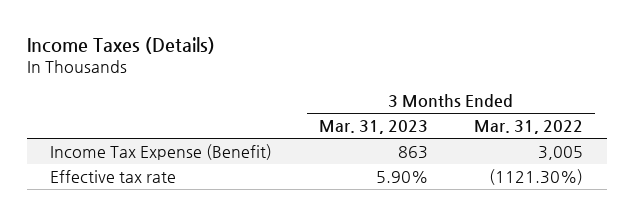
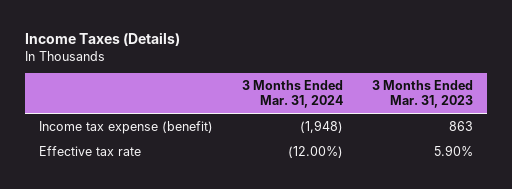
[474,120,584,135] Mar. 31, 2022 -> none
none -> [242,79,344,109] 3 Months Ended Mar. 31, 2024
[50,144,273,161] Income Tax Expense (Benefit) -> [39,120,214,134] Income tax expense (benefit)

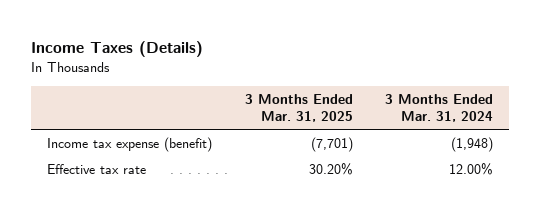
[371,79,473,109] 3 Months Ended Mar. 31, 2023 -> none
none -> [244,93,353,123] 3 Months Ended Mar. 31, 2025
[288,145,344,158] (12.00%) -> [449,162,494,175] 12.00%

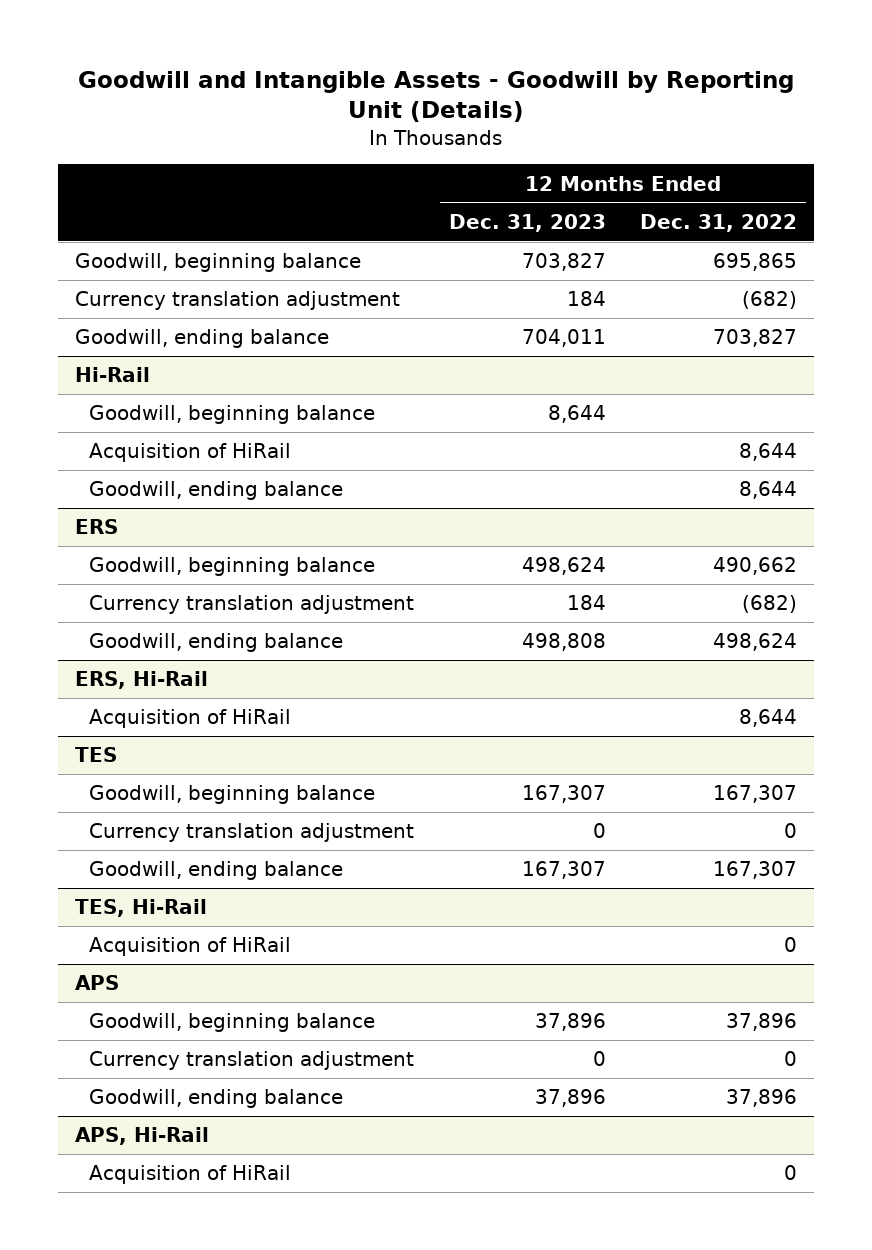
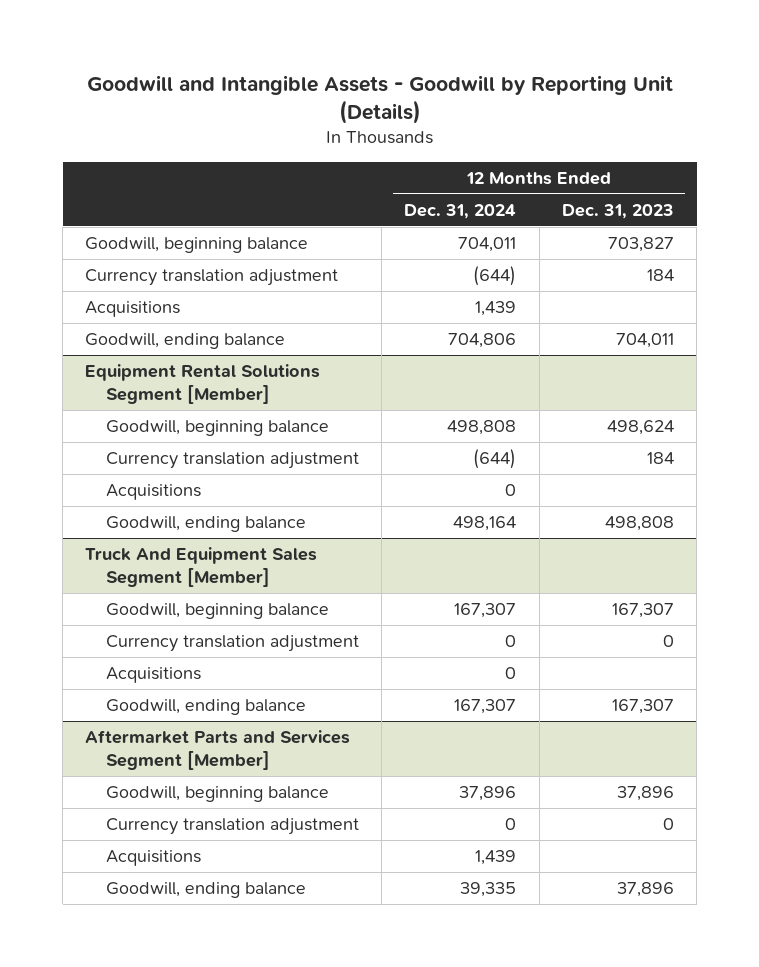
[640,213,798,232] Dec. 31, 2022 -> none
none -> [404,203,517,219] Dec. 31, 2024
none -> [85,301,181,318] Acquisitions
[75,367,151,383] Hi-Rail -> none
[89,405,376,425] Goodwill, beginning balance -> none
[89,443,292,463] Acquisition of HiRail -> none
[89,481,344,501] Goodwill, ending balance -> none
[75,519,119,535] ERS -> [85,364,321,405] Equipment Rental Solutions Segment [Member]
none -> [105,484,201,501] Acquisitions
[75,671,209,690] ERS, Hi-Rail -> none
[89,709,292,729] Acquisition of HiRail -> none
[75,747,118,763] TES -> [85,547,318,588] Truck And Equipment Sales Segment [Member]
none -> [105,667,201,684] Acquisitions
[75,899,208,918] TES, Hi-Rail -> none
[89,937,292,957] Acquisition of HiRail -> none
[75,975,120,991] APS -> [85,730,351,771] Aftermarket Parts and Services Segment [Member]
none -> [105,850,201,867] Acquisitions
[75,1127,210,1146] APS, Hi-Rail -> none
[89,1165,292,1185] Acquisition of HiRail -> none

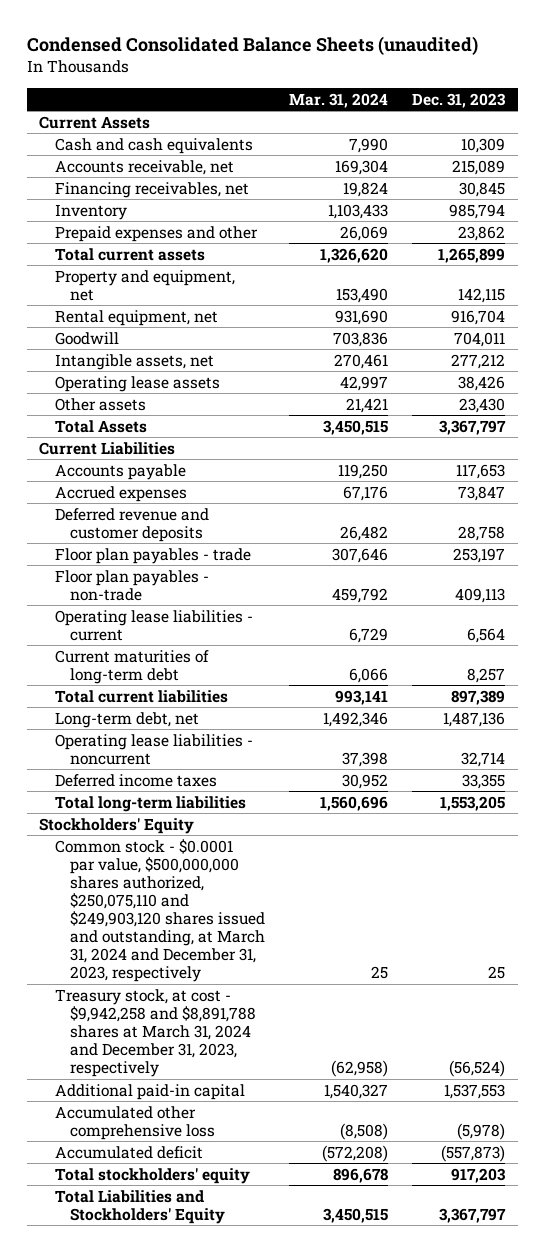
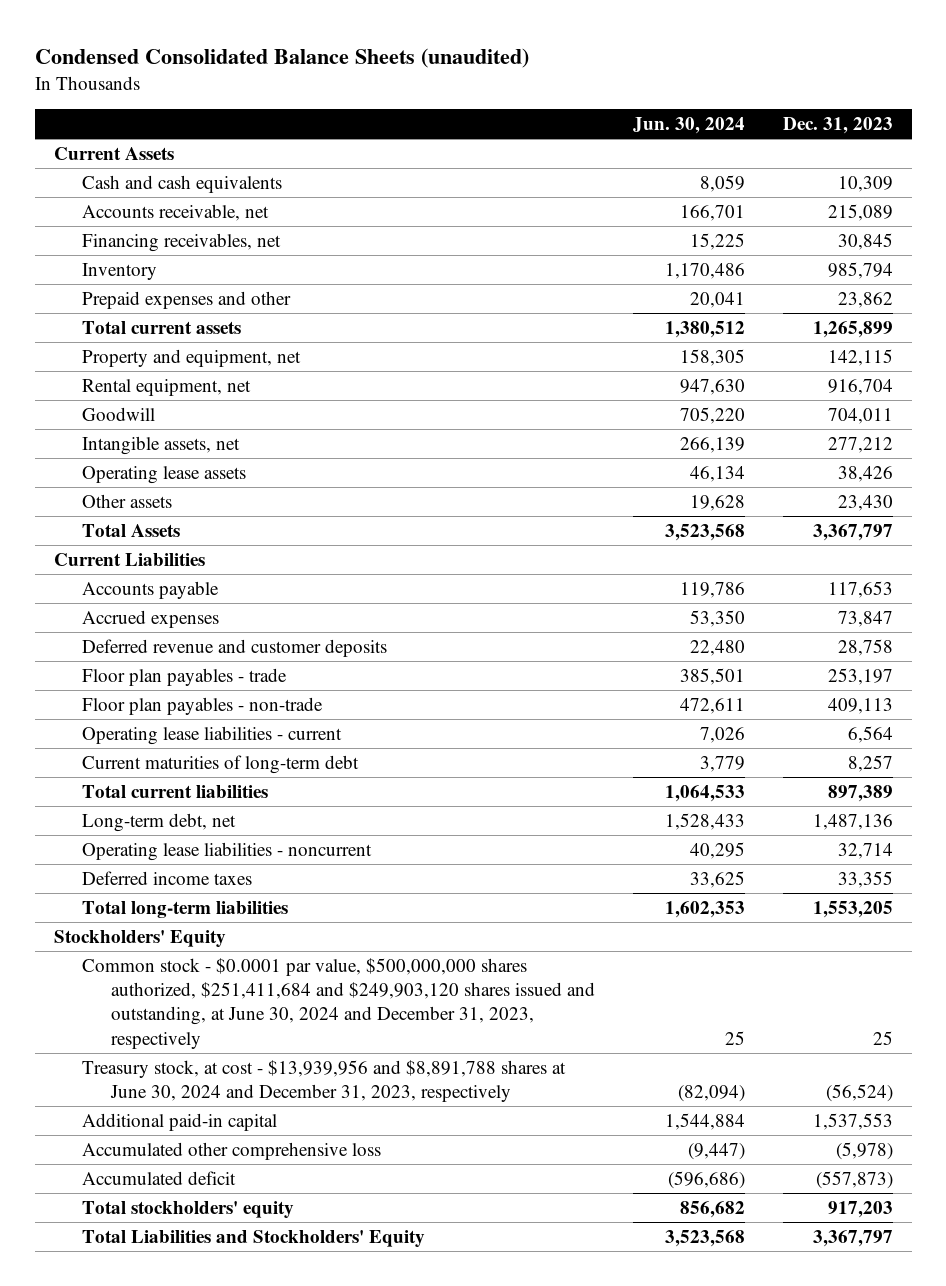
[289,92,389,108] Mar. 31, 2024 -> none
none -> [632,117,745,135] Jun. 30, 2024
[54,838,265,983] Common stock - $0.0001 par value, $500,000,000 shares authorized, $250,075,110 and $249,903,120 shares issued and outstanding, at March 31, 2024 and December 31, 2023, respectively -> [82,957,595,1049] Common stock - $0.0001 par value, $500,000,000 shares authorized, $251,411,684 and $249,903,120 shares issued and outstanding, at June 30, 2024 and December 31, 2023, respectively
[54,988,256,1077] Treasury stock, at cost - $9,942,258 and $8,891,788 shares at March 31, 2024 and December 31, 2023, respectively -> [82,1059,567,1103] Treasury stock, at cost - $13,939,956 and $8,891,788 shares at June 30, 2024 and December 31, 2023, respectively

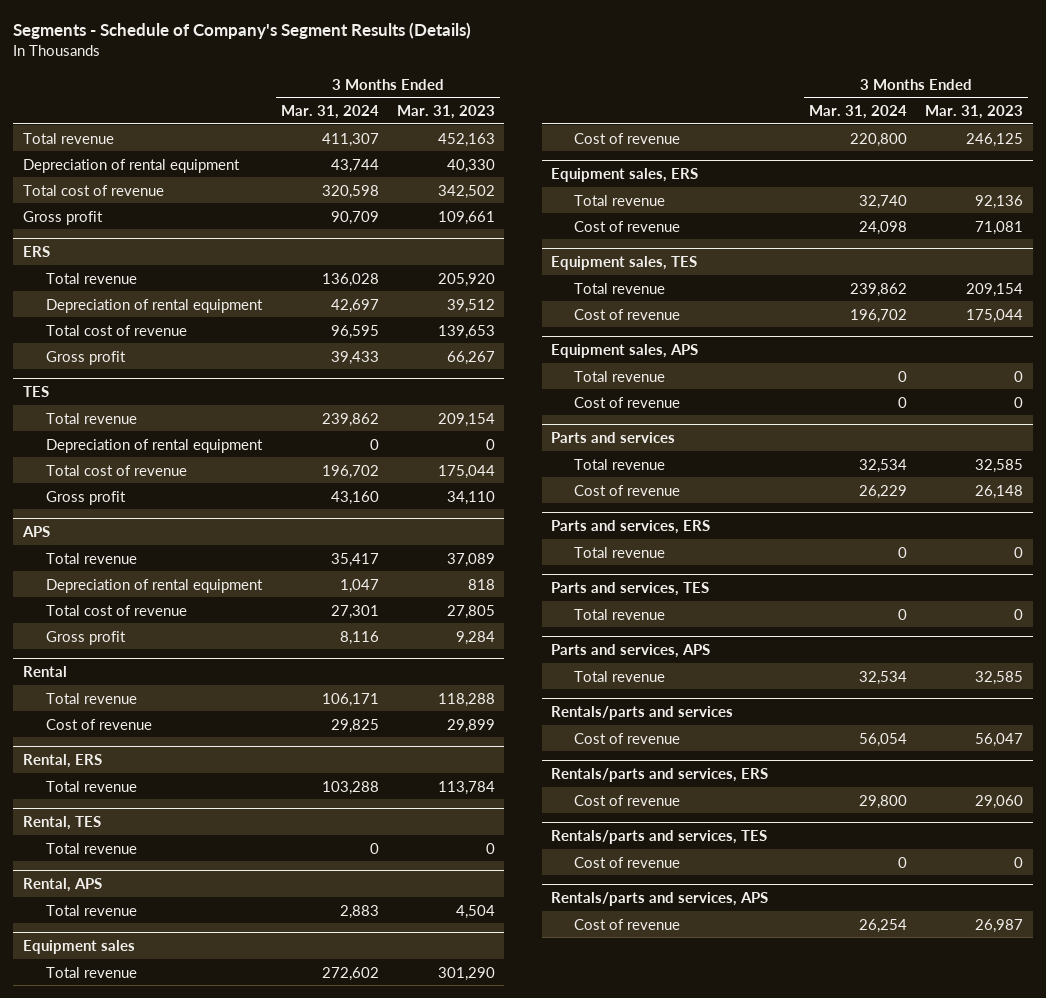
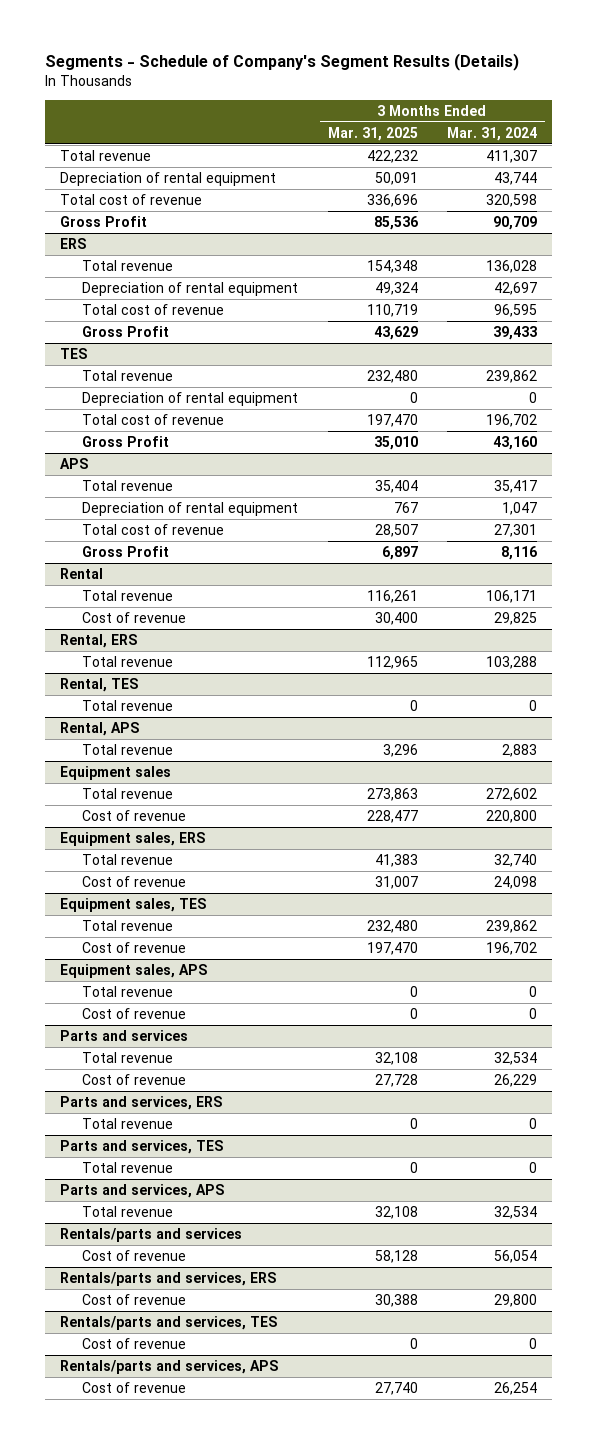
[397,105,496,120] Mar. 31, 2023 -> none
none -> [327,126,418,141] Mar. 31, 2025
[22,210,103,225] Gross profit -> [60,215,148,227] Gross Profit
[46,350,127,365] Gross profit -> [81,325,169,337] Gross Profit
[46,490,127,505] Gross profit -> [81,435,169,447] Gross Profit
[46,630,127,645] Gross profit -> [81,545,169,557] Gross Profit

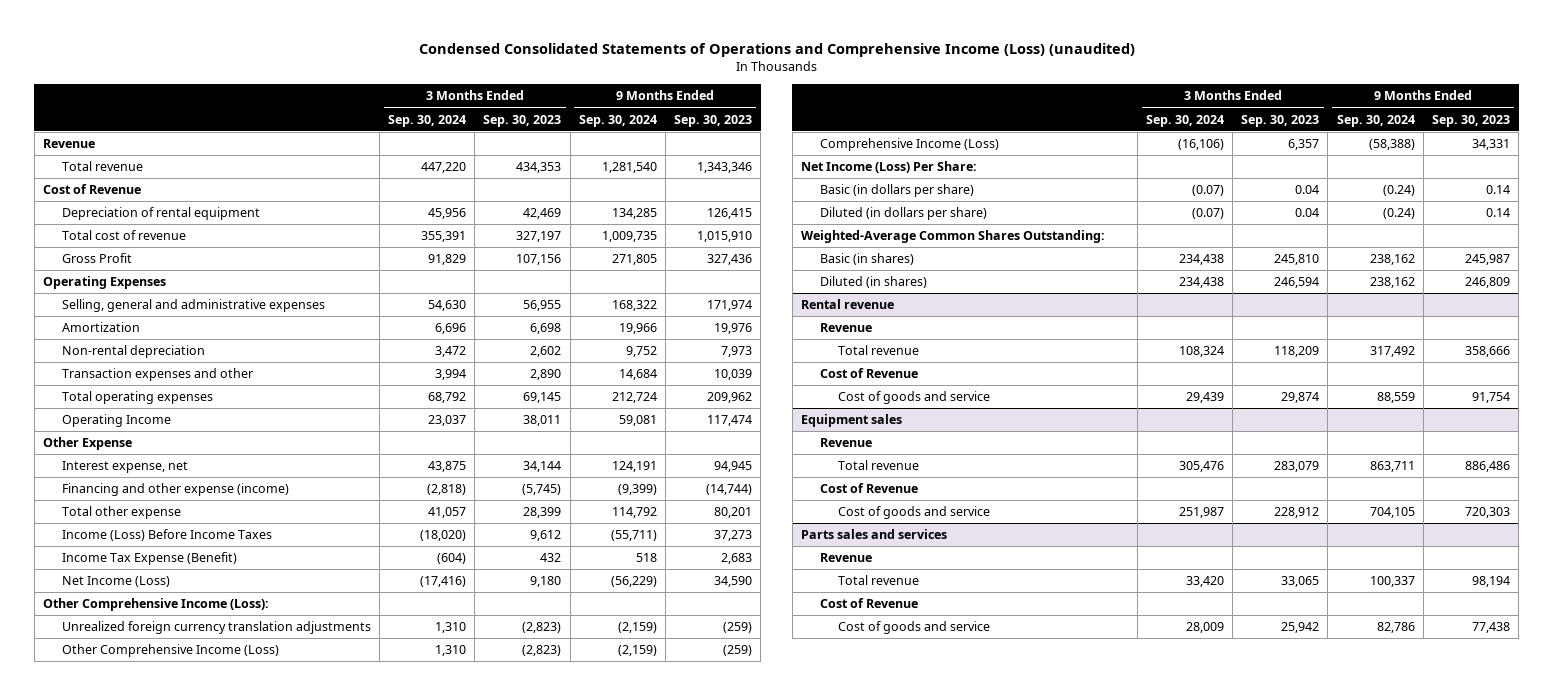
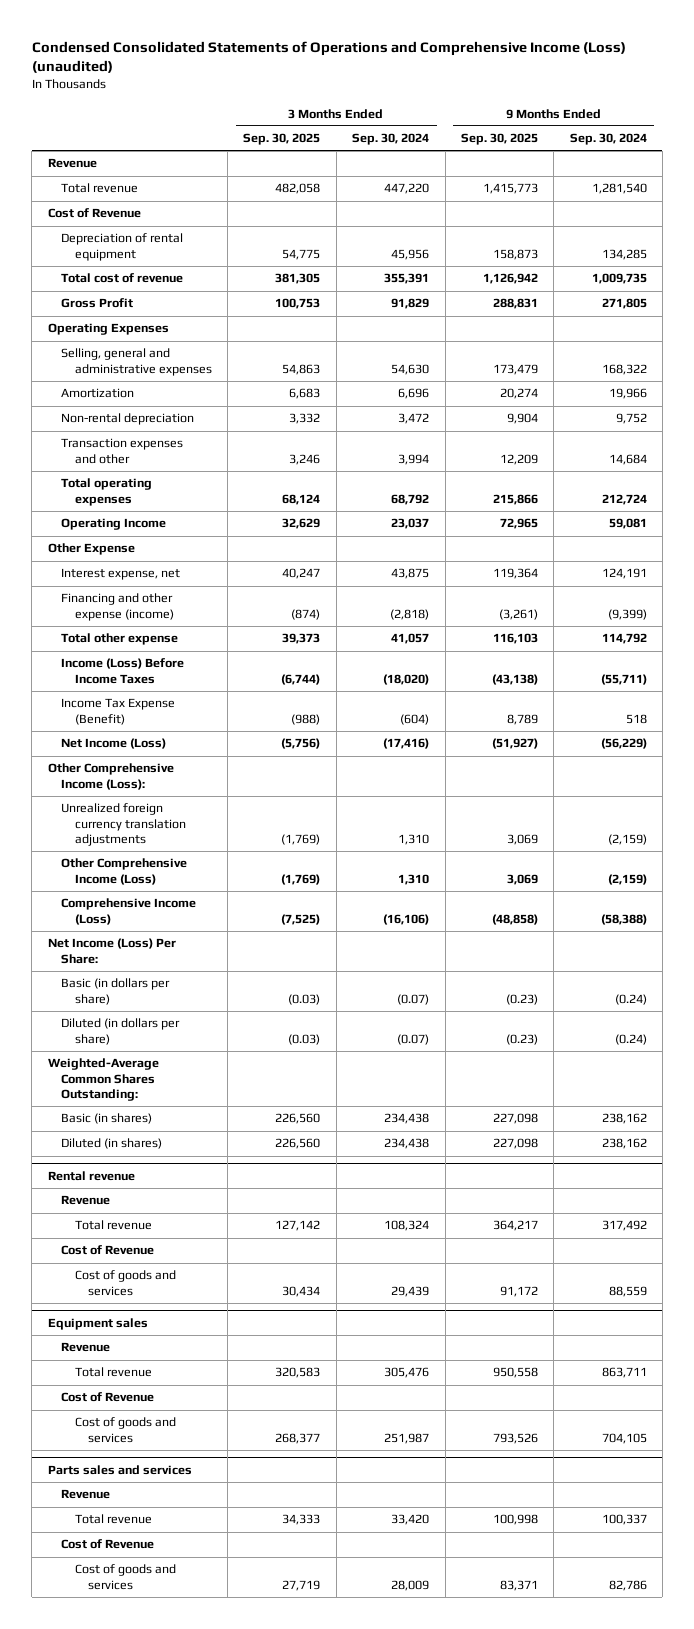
[483,114,562,127] Sep. 30, 2023 -> none
[674,114,753,127] Sep. 30, 2023 -> none
none -> [243,133,321,146] Sep. 30, 2025
none -> [460,133,538,146] Sep. 30, 2025
[838,391,991,405] Cost of goods and service -> [74,1270,176,1296] Cost of goods and services
[838,506,991,520] Cost of goods and service -> [74,1417,176,1443] Cost of goods and services
[838,621,991,635] Cost of goods and service -> [74,1564,176,1590] Cost of goods and services

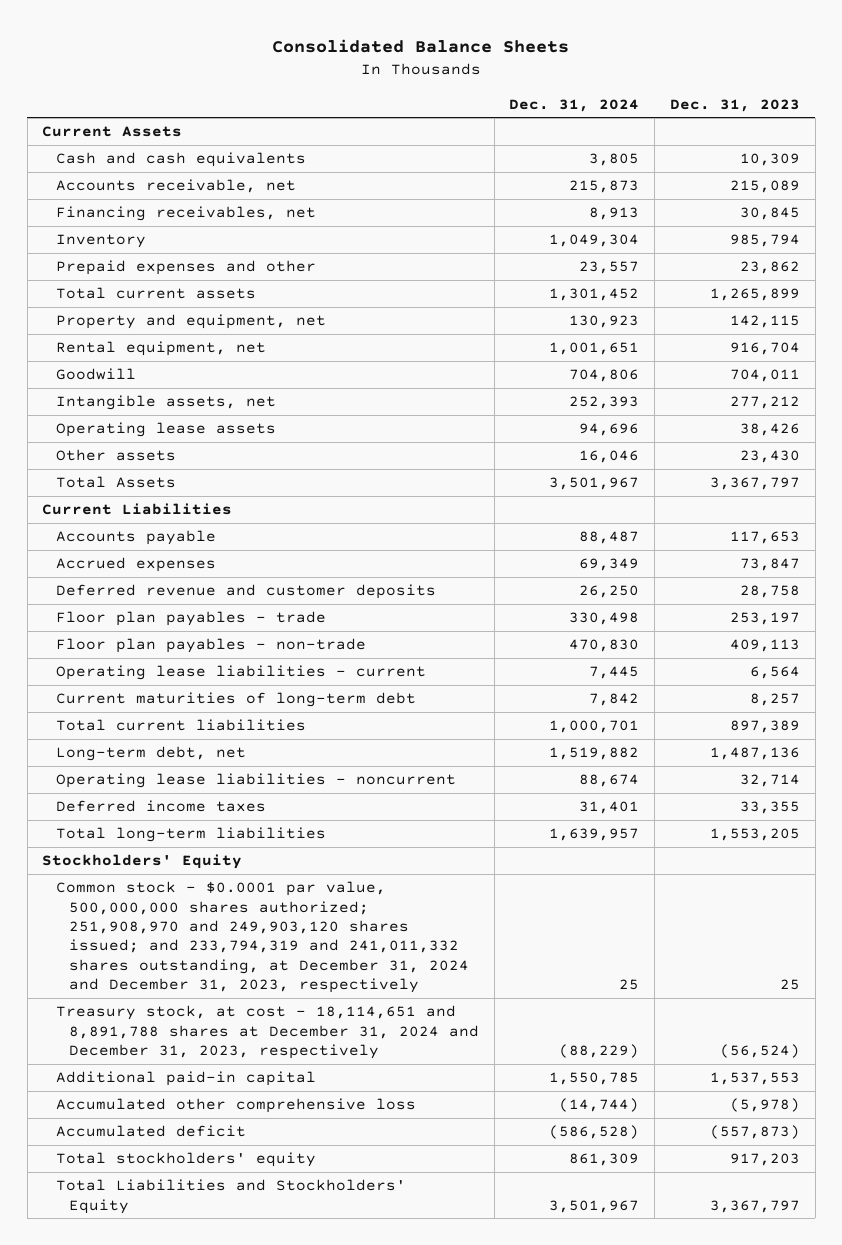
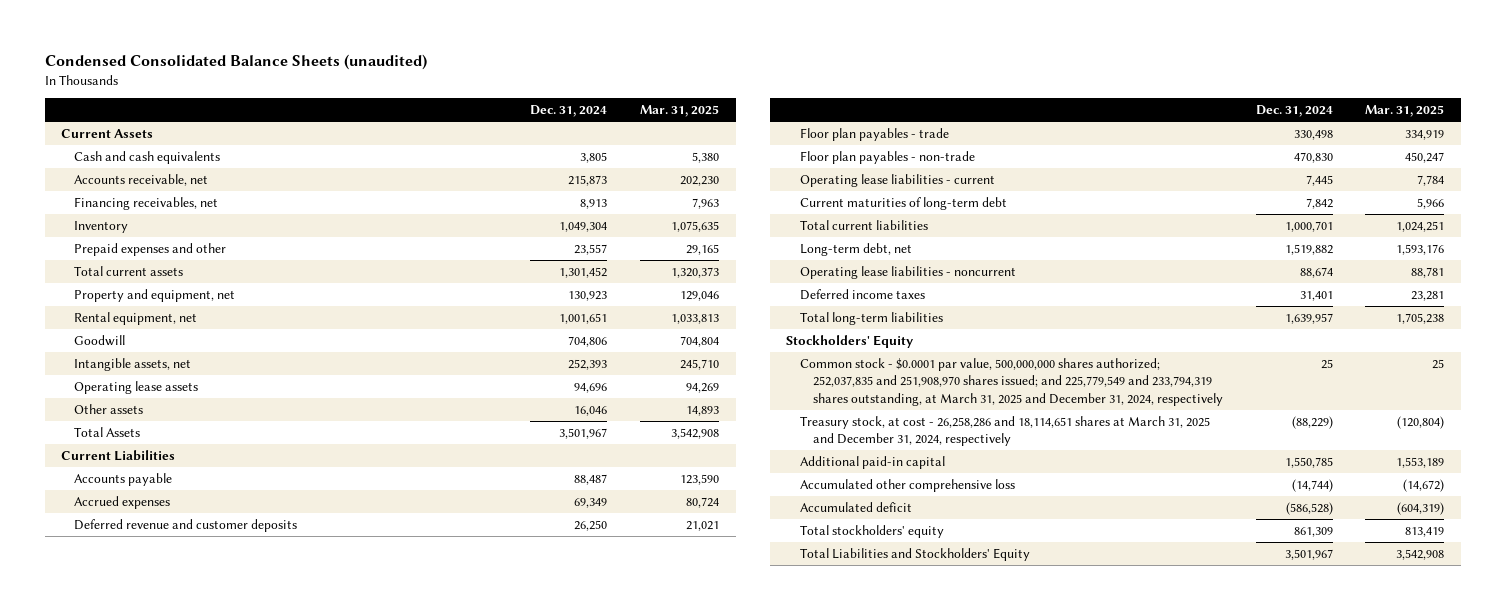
[272,39,570,54] Consolidated Balance Sheets -> [44,54,427,71] Condensed Consolidated Balance Sheets (unaudited)
[669,98,800,112] Dec. 31, 2023 -> none
none -> [640,105,720,118] Mar. 31, 2025
[55,881,469,994] Common stock - $0.0001 par value, 500,000,000 shares authorized; 251,908,970 and 249,903,120 shares issued; and 233,794,319 and 241,011,332 shares outstanding, at December 31, 2024 and December 31, 2023, respectively -> [799,357,1223,406] Common stock - $0.0001 par value, 500,000,000 shares authorized; 252,037,835 and 251,908,970 shares issued; and 225,779,549 and 233,794,319 shares outstanding, at March 31, 2025 and December 31, 2024, respectively
[55,1005,479,1060] Treasury stock, at cost - 18,114,651 and 8,891,788 shares at December 31, 2024 and December 31, 2023, respectively -> [799,415,1210,447] Treasury stock, at cost - 26,258,286 and 18,114,651 shares at March 31, 2025 and December 31, 2024, respectively

